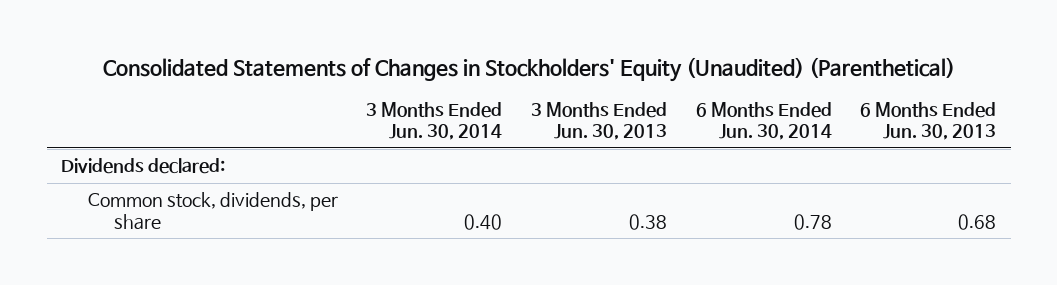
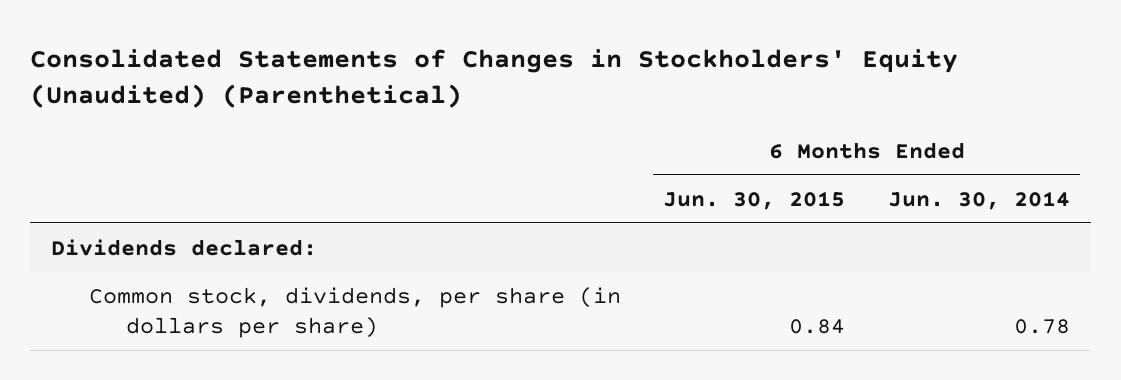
[366,102,503,141] 3 Months Ended Jun. 30, 2014 -> none
[530,102,667,141] 3 Months Ended Jun. 30, 2013 -> none
[860,102,997,141] 6 Months Ended Jun. 30, 2013 -> none
none -> [663,190,846,210] Jun. 30, 2015
[87,192,338,230] Common stock, dividends, per share -> [88,286,621,339] Common stock, dividends, per share (in dollars per share)

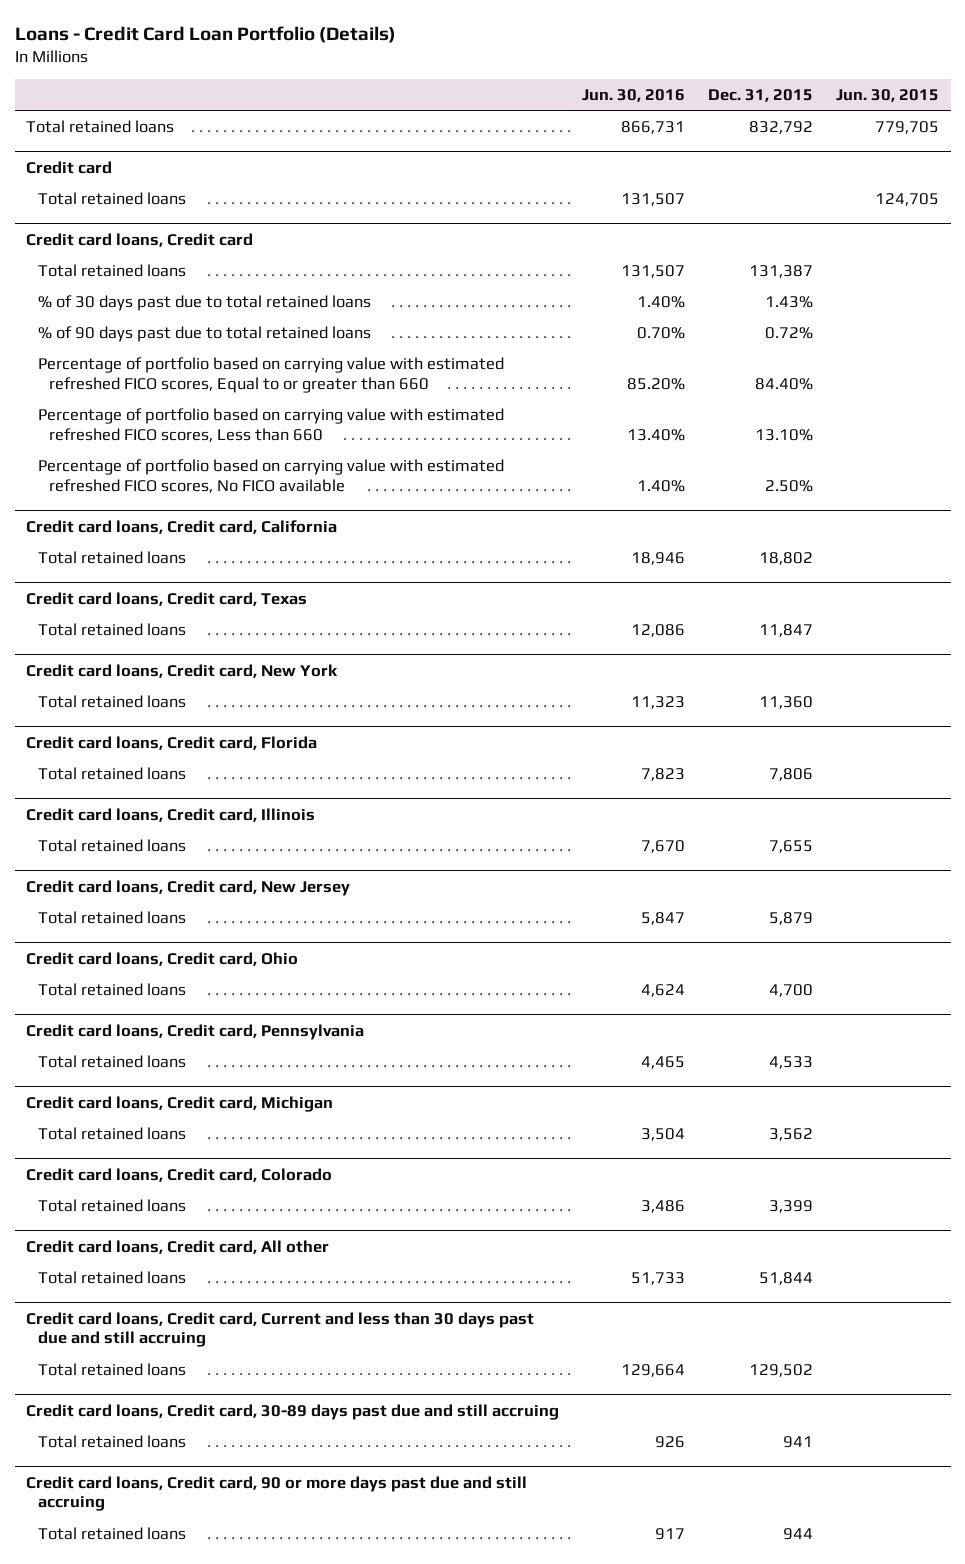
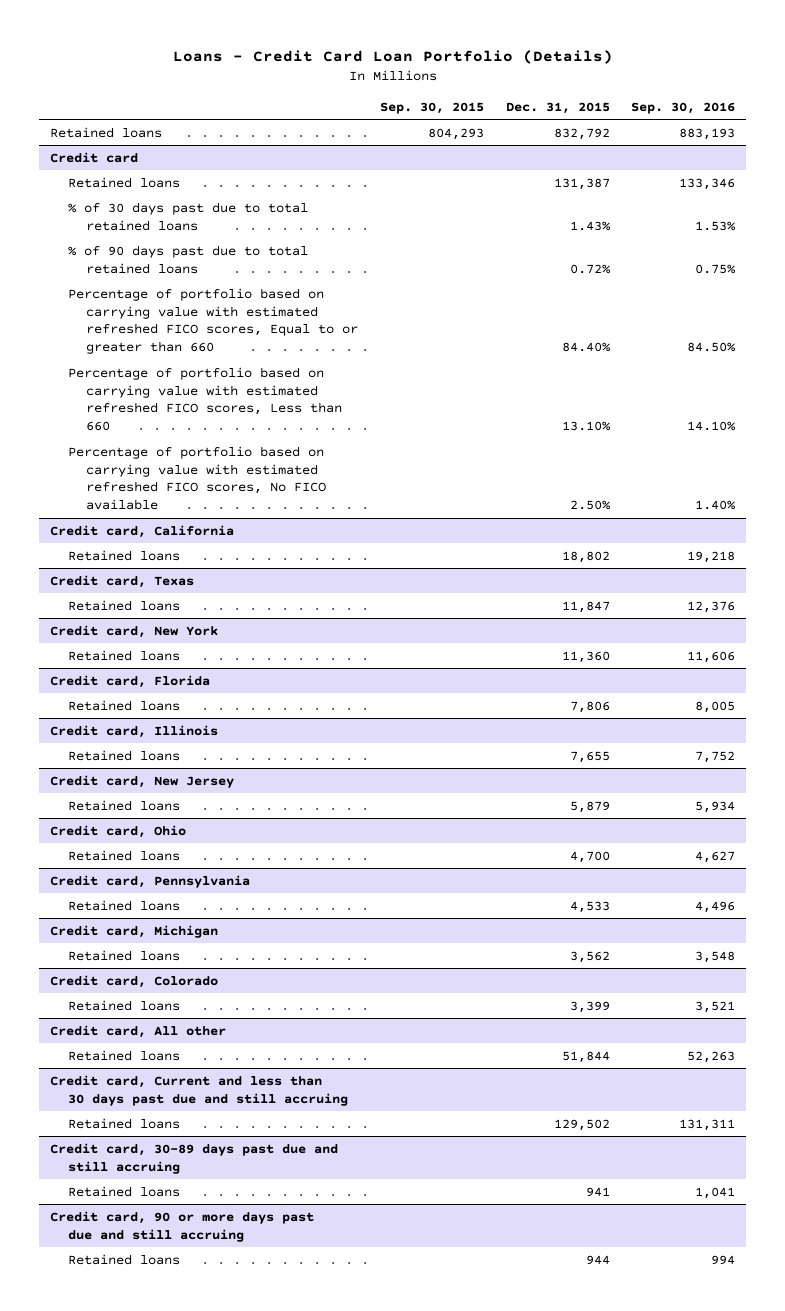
[582,88,686,102] Jun. 30, 2016 -> none
[836,88,940,102] Jun. 30, 2015 -> none
none -> [380,101,485,114] Sep. 30, 2015
none -> [631,101,736,114] Sep. 30, 2016
[26,119,175,133] Total retained loans -> [50,126,163,138] Retained loans
[37,191,186,205] Total retained loans -> none
[26,232,254,247] Credit card loans, Credit card -> none
[37,263,186,277] Total retained loans -> [68,176,181,188] Retained loans
[26,519,338,534] Credit card loans, Credit card, California -> [50,524,235,538] Credit card, California
[37,550,186,564] Total retained loans -> [68,549,181,561] Retained loans
[26,591,308,606] Credit card loans, Credit card, Texas -> [50,574,195,588] Credit card, Texas
[37,622,186,636] Total retained loans -> [68,599,181,611] Retained loans
[26,663,339,678] Credit card loans, Credit card, New York -> [50,624,219,638] Credit card, New York
[37,694,186,708] Total retained loans -> [68,649,181,661] Retained loans
[26,735,318,750] Credit card loans, Credit card, Florida -> [50,674,211,688] Credit card, Florida
[37,766,186,780] Total retained loans -> [68,699,181,711] Retained loans
[26,807,316,822] Credit card loans, Credit card, Illinois -> [50,724,219,738] Credit card, Illinois
[37,838,186,852] Total retained loans -> [68,749,181,761] Retained loans
[26,879,351,896] Credit card loans, Credit card, New Jersey -> [50,774,235,788] Credit card, New Jersey
[37,910,186,924] Total retained loans -> [68,799,181,811] Retained loans
[26,951,299,966] Credit card loans, Credit card, Ohio -> [50,824,187,838] Credit card, Ohio
[37,982,186,996] Total retained loans -> [68,849,181,861] Retained loans
[26,1023,365,1040] Credit card loans, Credit card, Pennsylvania -> [50,874,251,888] Credit card, Pennsylvania
[37,1054,186,1068] Total retained loans -> [68,899,181,911] Retained loans
[26,1095,334,1112] Credit card loans, Credit card, Michigan -> [50,924,219,938] Credit card, Michigan
[37,1126,186,1140] Total retained loans -> [68,949,181,961] Retained loans
[26,1167,333,1182] Credit card loans, Credit card, Colorado -> [50,974,219,988] Credit card, Colorado
[37,1198,186,1212] Total retained loans -> [68,999,181,1011] Retained loans
[26,1239,330,1254] Credit card loans, Credit card, All other -> [50,1024,227,1038] Credit card, All other
[37,1270,186,1284] Total retained loans -> [68,1049,181,1061] Retained loans
[26,1311,535,1348] Credit card loans, Credit card, Current and less than 30 days past due and still accruing -> [50,1074,349,1106] Credit card, Current and less than 30 days past due and still accruing
[37,1362,186,1376] Total retained loans -> [68,1117,181,1129] Retained loans
[26,1403,560,1420] Credit card loans, Credit card, 30-89 days past due and still accruing -> [50,1142,339,1174] Credit card, 30-89 days past due and still accruing
[37,1434,186,1448] Total retained loans -> [68,1185,181,1197] Retained loans
[26,1475,528,1512] Credit card loans, Credit card, 90 or more days past due and still accruing -> [50,1210,315,1242] Credit card, 90 or more days past due and still accruing
[37,1526,186,1540] Total retained loans -> [68,1253,181,1265] Retained loans

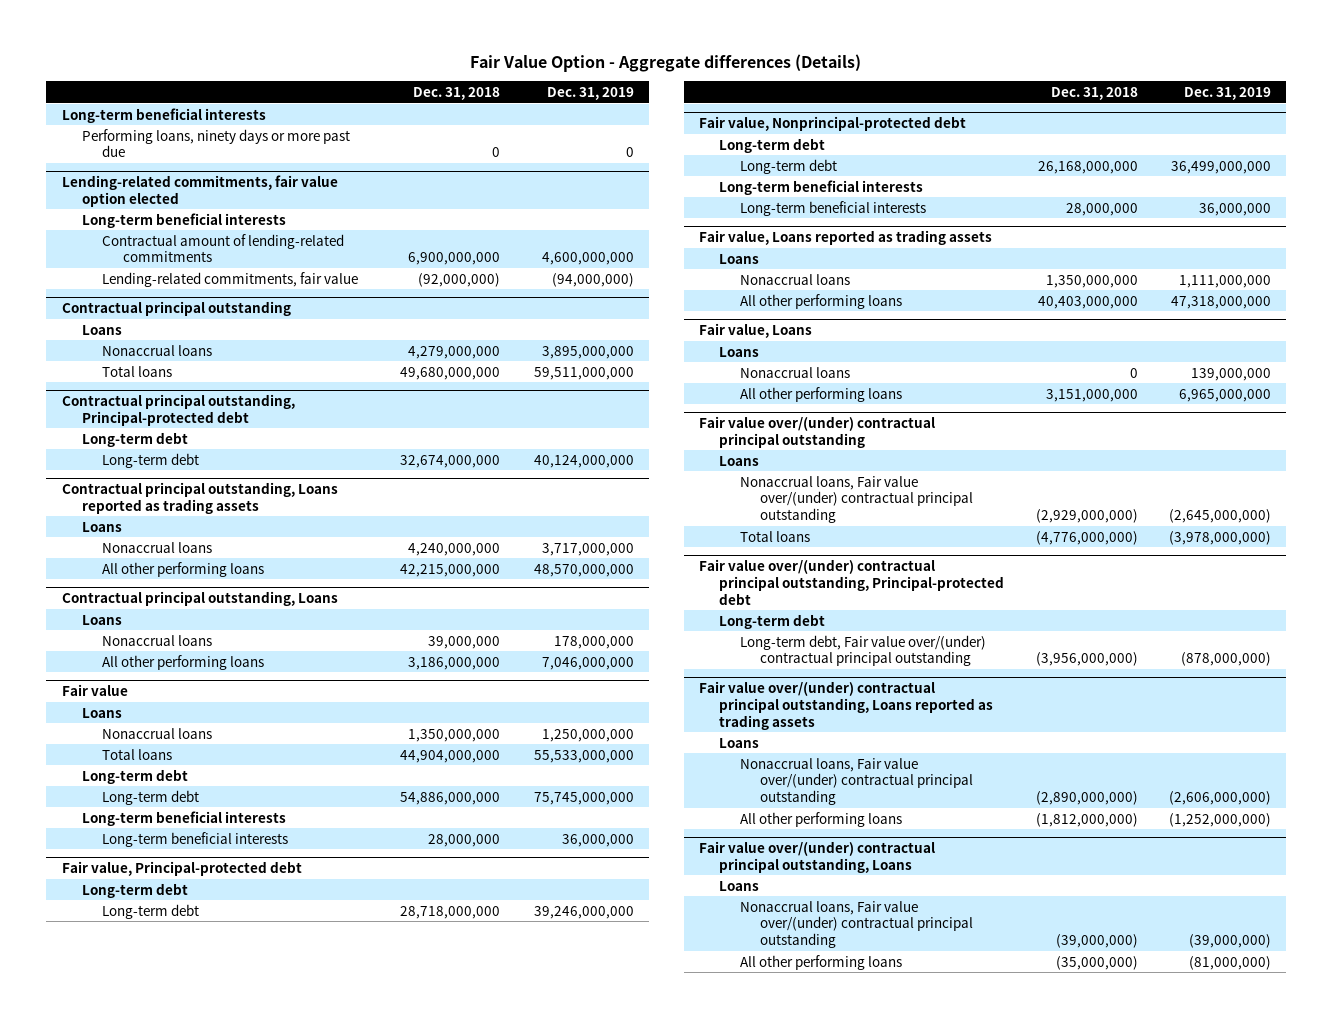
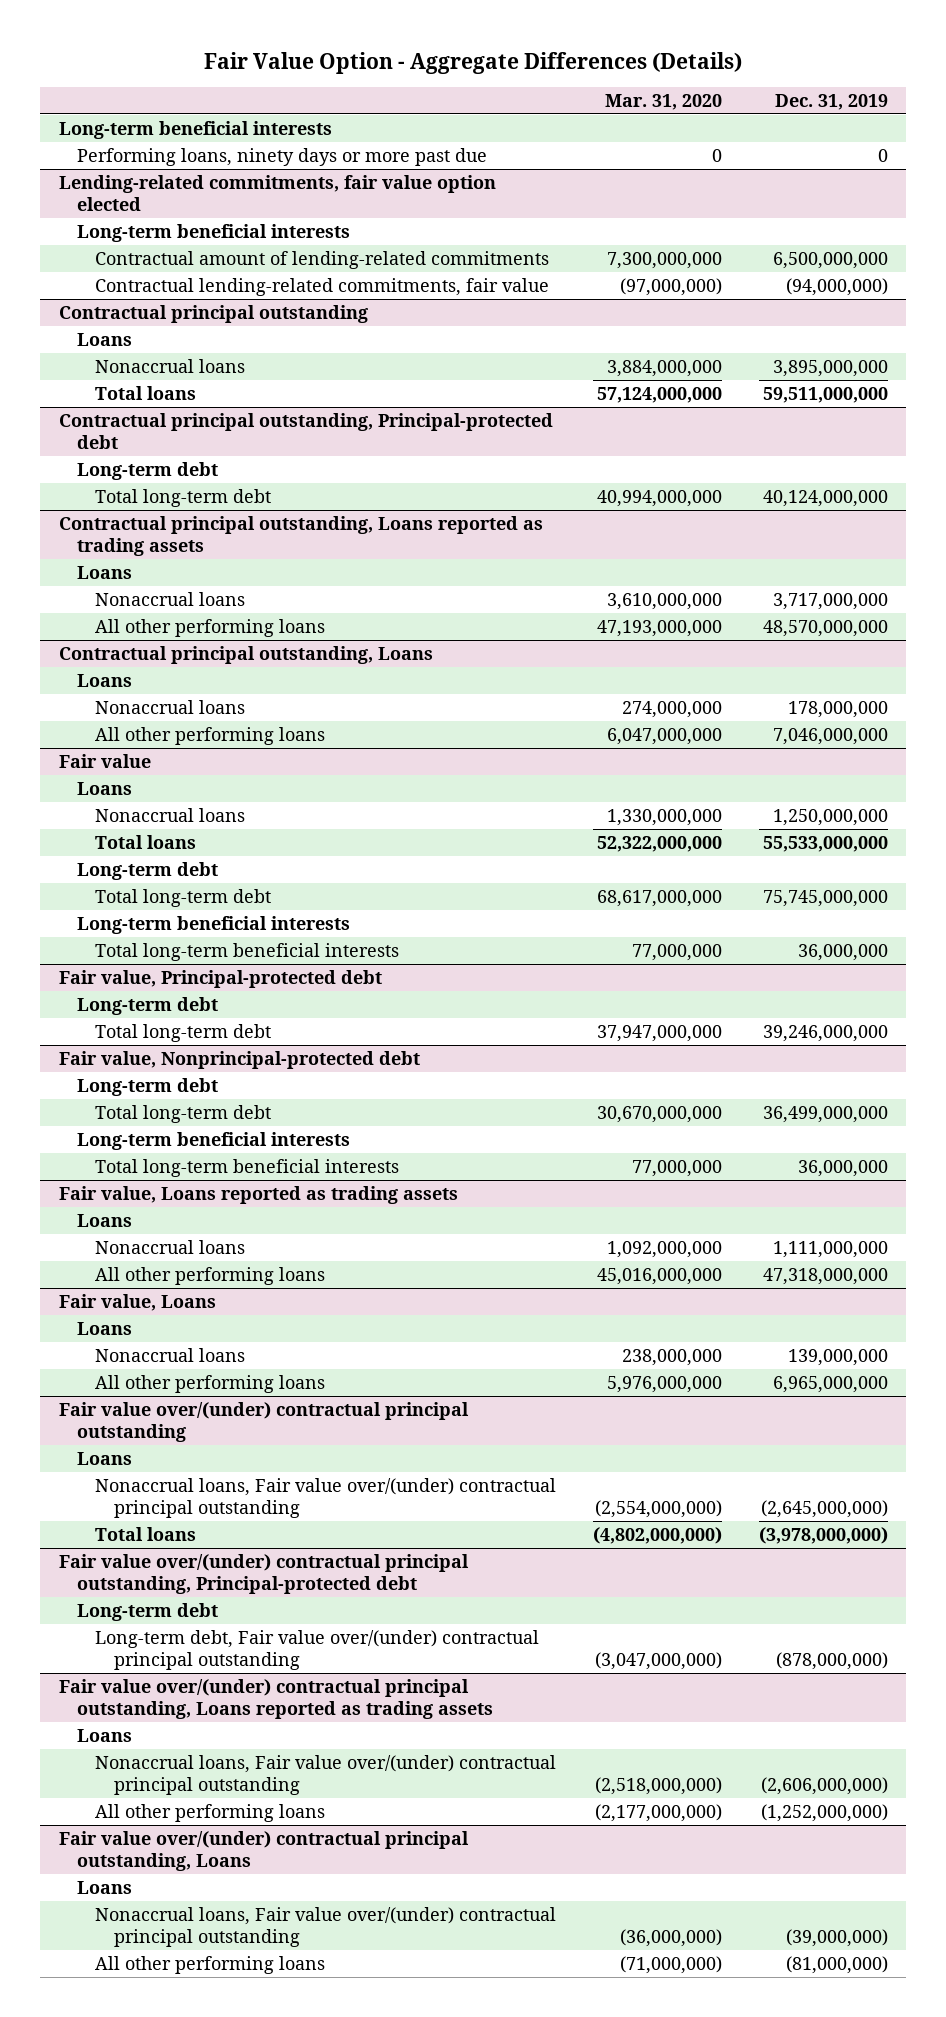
[470,53,862,72] Fair Value Option - Aggregate differences (Details) -> [204,51,743,74] Fair Value Option - Aggregate Differences (Details)
[413,87,501,101] Dec. 31, 2018 -> none
none -> [605,93,723,110] Mar. 31, 2020
[541,252,634,266] 4,600,000,000 -> [772,251,888,269] 6,500,000,000
[102,271,359,287] Lending-related commitments, fair value -> [95,277,550,296] Contractual lending-related commitments, fair value
[102,452,200,468] Long-term debt -> [95,488,272,507] Total long-term debt
[102,789,200,805] Long-term debt -> [95,888,272,907] Total long-term debt
[102,831,289,847] Long-term beneficial interests -> [95,942,400,961] Total long-term beneficial interests
[102,903,200,919] Long-term debt -> [95,1023,272,1042] Total long-term debt
[739,158,837,174] Long-term debt -> [95,1104,272,1123] Total long-term debt
[739,200,926,216] Long-term beneficial interests -> [95,1158,400,1177] Total long-term beneficial interests

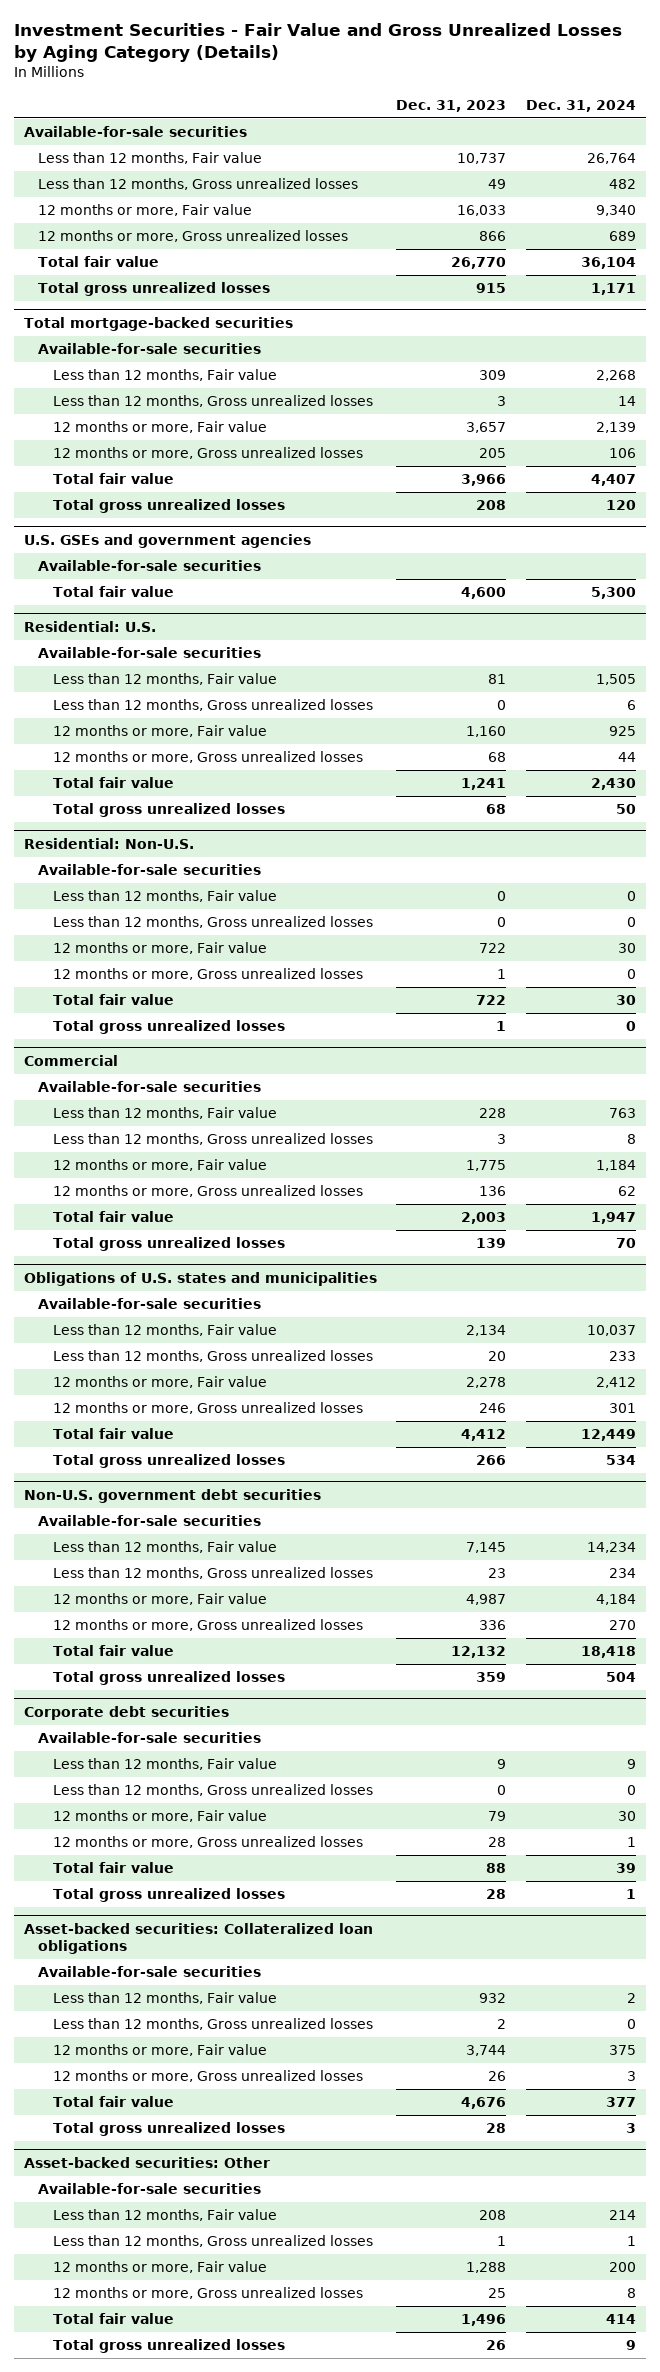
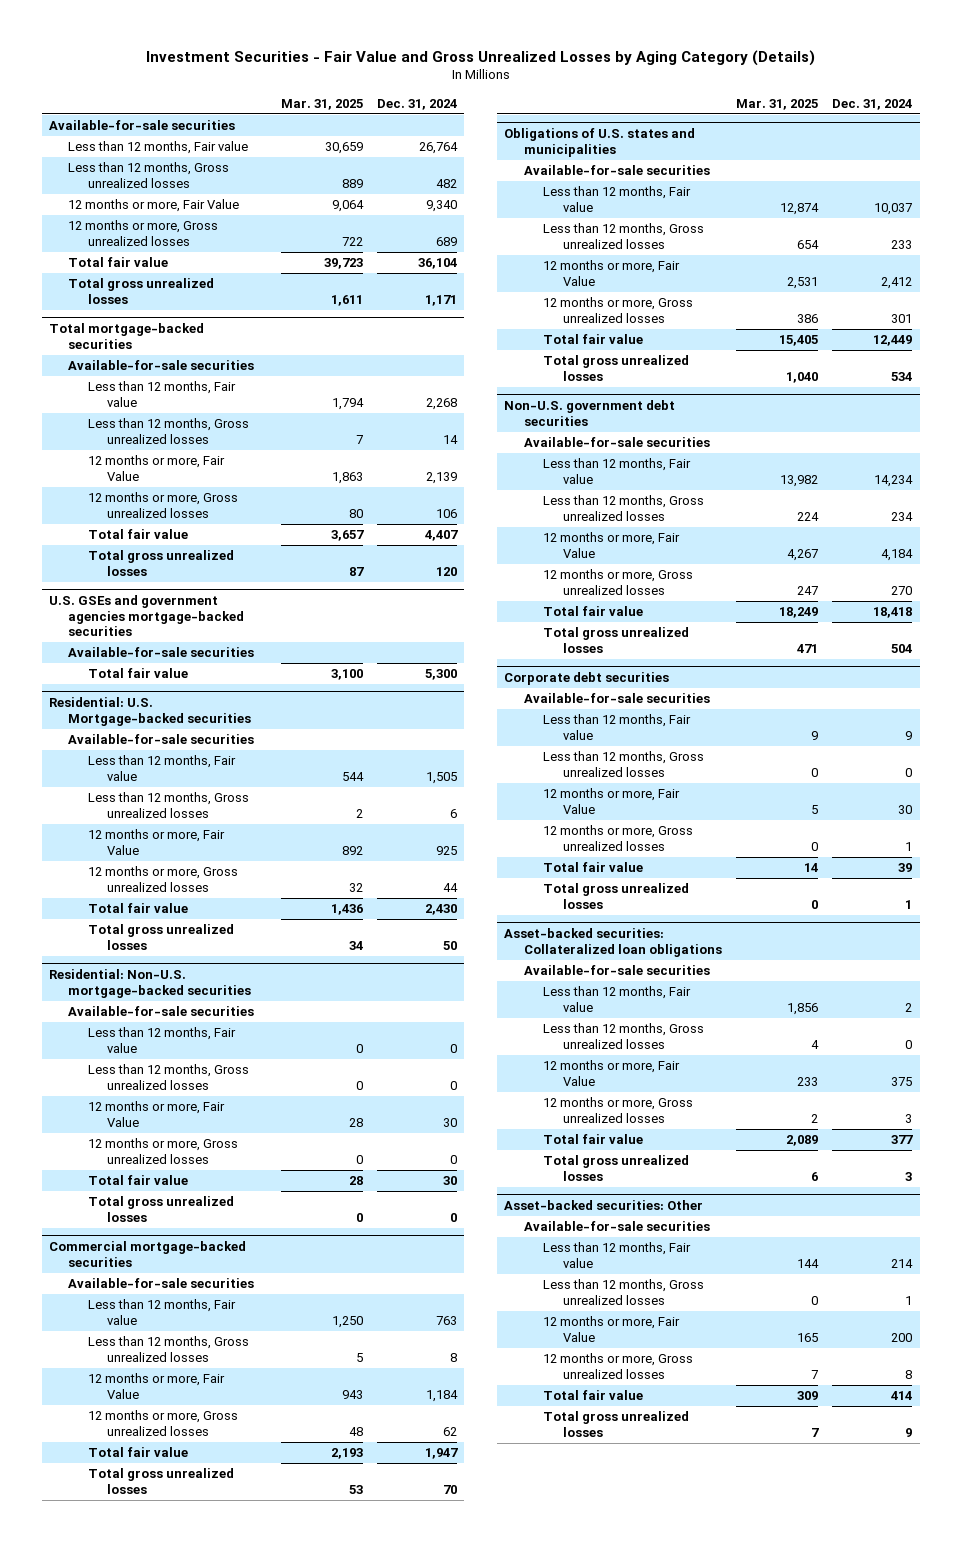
[396,99,507,112] Dec. 31, 2023 -> none
none -> [280,98,363,110] Mar. 31, 2025
[38,204,253,217] 12 months or more, Fair value -> [68,199,240,213] 12 months or more, Fair Value
[53,421,268,434] 12 months or more, Fair value -> [87,455,225,481] 12 months or more, Fair Value
[23,533,311,548] U.S. GSEs and government agencies -> [48,595,245,637] U.S. GSEs and government agencies mortgage-backed securities
[23,620,156,632] Residential: U.S. -> [48,697,252,726] Residential: U.S. Mortgage-backed securities
[53,725,268,738] 12 months or more, Fair value -> [87,829,225,855] 12 months or more, Fair Value
[23,837,194,849] Residential: Non-U.S. -> [48,969,252,998] Residential: Non-U.S. mortgage-backed securities
[53,942,268,955] 12 months or more, Fair value -> [87,1101,225,1127] 12 months or more, Fair Value
[23,1054,118,1066] Commercial -> [48,1241,246,1267] Commercial mortgage-backed securities
[53,1159,268,1172] 12 months or more, Fair value -> [87,1373,225,1399] 12 months or more, Fair Value
[53,1376,268,1389] 12 months or more, Fair value -> [543,260,681,286] 12 months or more, Fair Value
[53,1593,268,1606] 12 months or more, Fair value -> [543,532,681,558] 12 months or more, Fair Value
[53,1810,268,1823] 12 months or more, Fair value -> [543,788,681,814] 12 months or more, Fair Value
[53,2044,268,2057] 12 months or more, Fair value -> [543,1060,681,1086] 12 months or more, Fair Value
[53,2261,268,2274] 12 months or more, Fair value -> [543,1316,681,1342] 12 months or more, Fair Value

